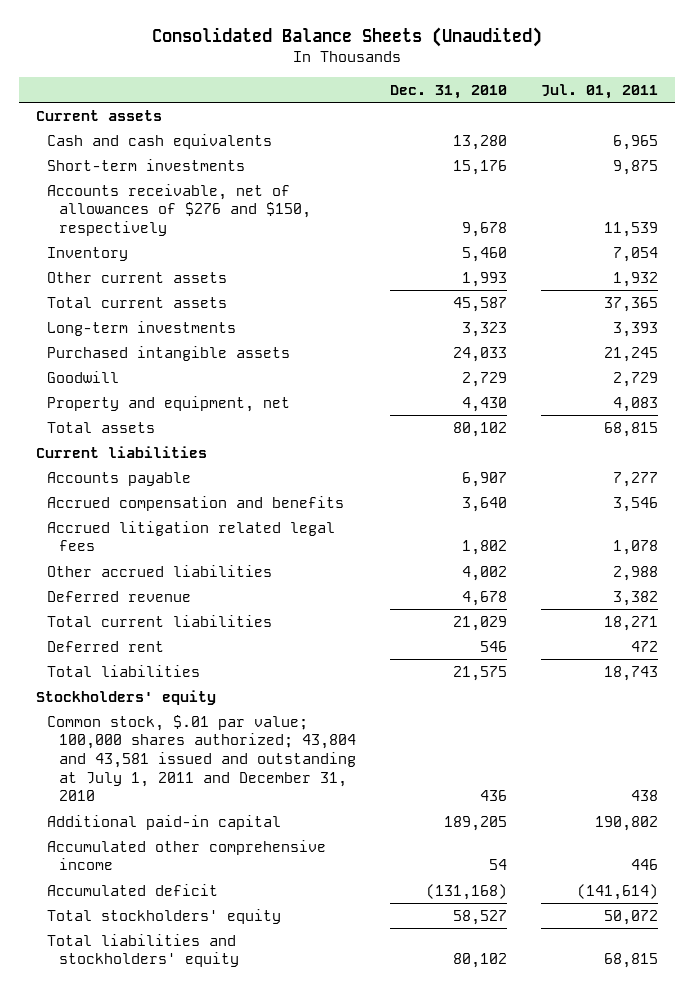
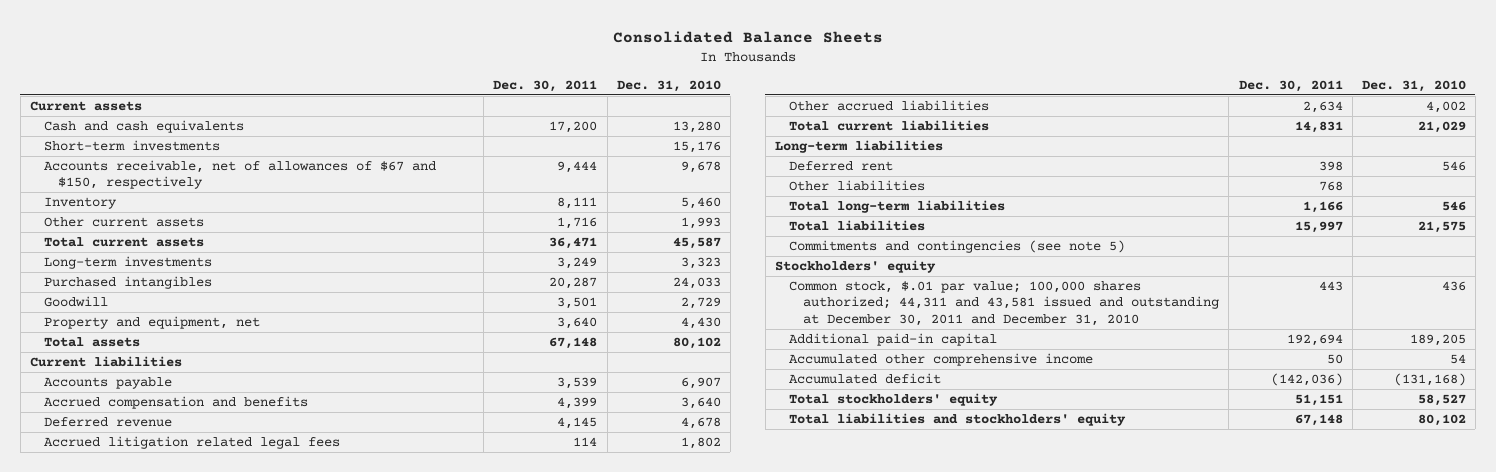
[151,27,542,48] Consolidated Balance Sheets (Unaudited) -> [612,30,883,43] Consolidated Balance Sheets
[540,83,658,99] Jul. 01, 2011 -> none
none -> [493,79,598,92] Dec. 30, 2011
[47,183,311,237] Accounts receivable, net of allowances of $276 and $150, respectively -> [44,160,437,190] Accounts receivable, net of allowances of $67 and $150, respectively
[47,345,291,361] Purchased intangible assets -> [44,276,213,290] Purchased intangibles
[47,590,192,602] Deferred revenue -> [44,417,173,428] Deferred revenue
none -> [774,140,943,154] Long-term liabilities
none -> [789,180,926,192] Other liabilities
none -> [789,200,1006,214] Total long-term liabilities
none -> [789,240,1126,254] Commitments and contingencies (see note 5)
[47,714,356,802] Common stock, $.01 par value; 100,000 shares authorized; 43,804 and 43,581 issued and outstanding at July 1, 2011 and December 31, 2010 -> [789,281,1220,326] Common stock, $.01 par value; 100,000 shares authorized; 44,311 and 43,581 issued and outstanding at December 30, 2011 and December 31, 2010

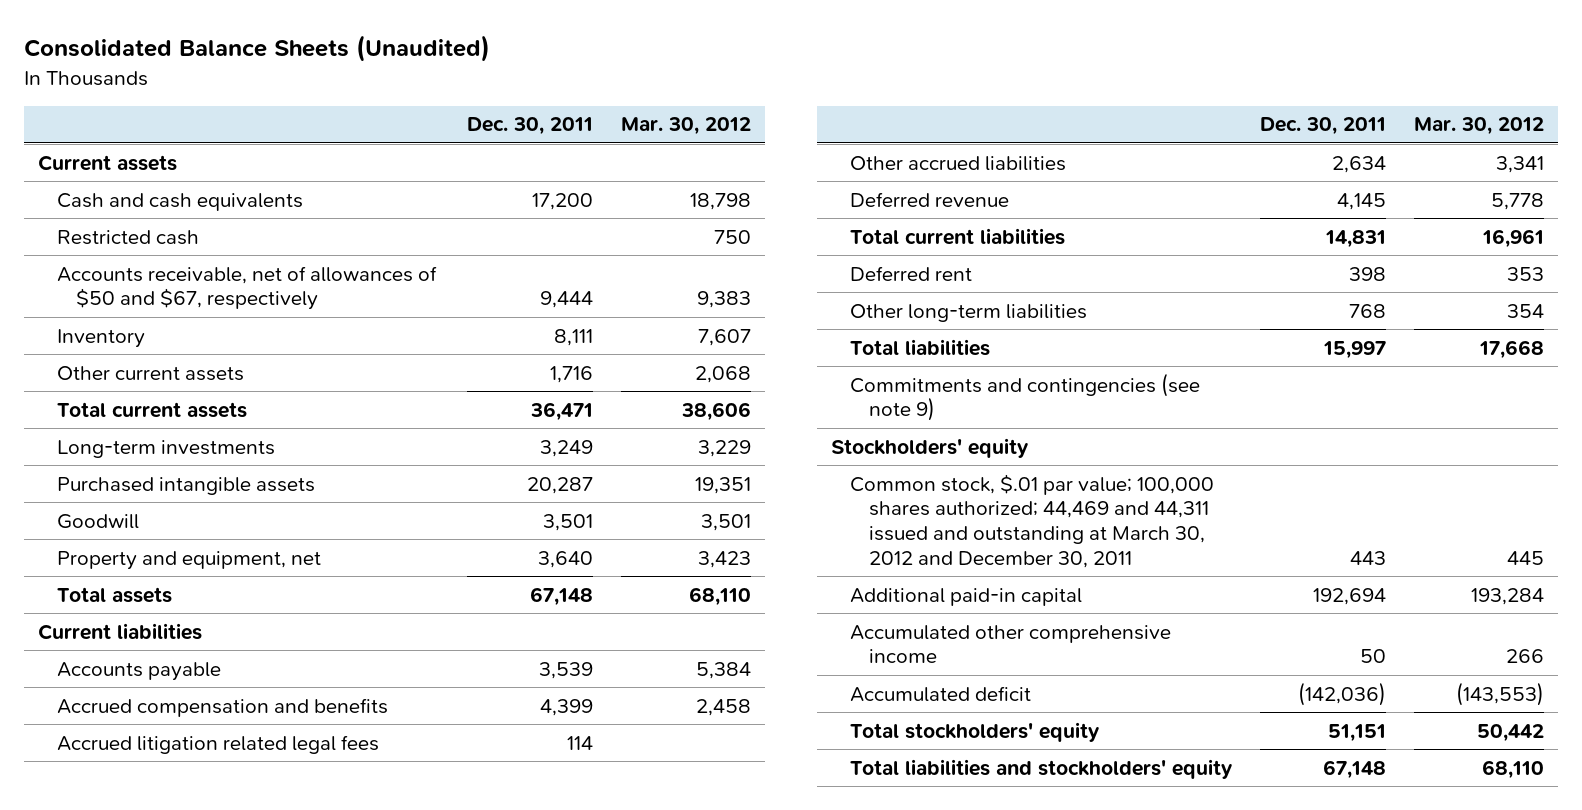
[612,30,883,43] Consolidated Balance Sheets -> [23,35,490,63] Consolidated Balance Sheets (Unaudited)
[616,79,721,92] Dec. 31, 2010 -> none
none -> [620,117,751,136] Mar. 30, 2012
[44,140,221,152] Short-term investments -> none
none -> [56,229,199,245] Restricted cash
[44,160,437,190] Accounts receivable, net of allowances of $67 and $150, respectively -> [56,265,437,311] Accounts receivable, net of allowances of $50 and $67, respectively
[44,276,213,290] Purchased intangibles -> [56,476,315,495] Purchased intangible assets
[44,417,173,428] Deferred revenue -> [850,191,1010,207] Deferred revenue
[774,140,943,154] Long-term liabilities -> none
[789,200,1006,214] Total long-term liabilities -> none
[789,180,926,192] Other liabilities -> [850,303,1088,322] Other long-term liabilities
[789,240,1126,254] Commitments and contingencies (see note 5) -> [850,372,1201,422] Commitments and contingencies (see note 9)
[789,281,1220,326] Common stock, $.01 par value; 100,000 shares authorized; 44,311 and 43,581 issued and outstanding at December 30, 2011 and December 31, 2010 -> [850,473,1215,569] Common stock, $.01 par value; 100,000 shares authorized; 44,469 and 44,311 issued and outstanding at March 30, 2012 and December 30, 2011

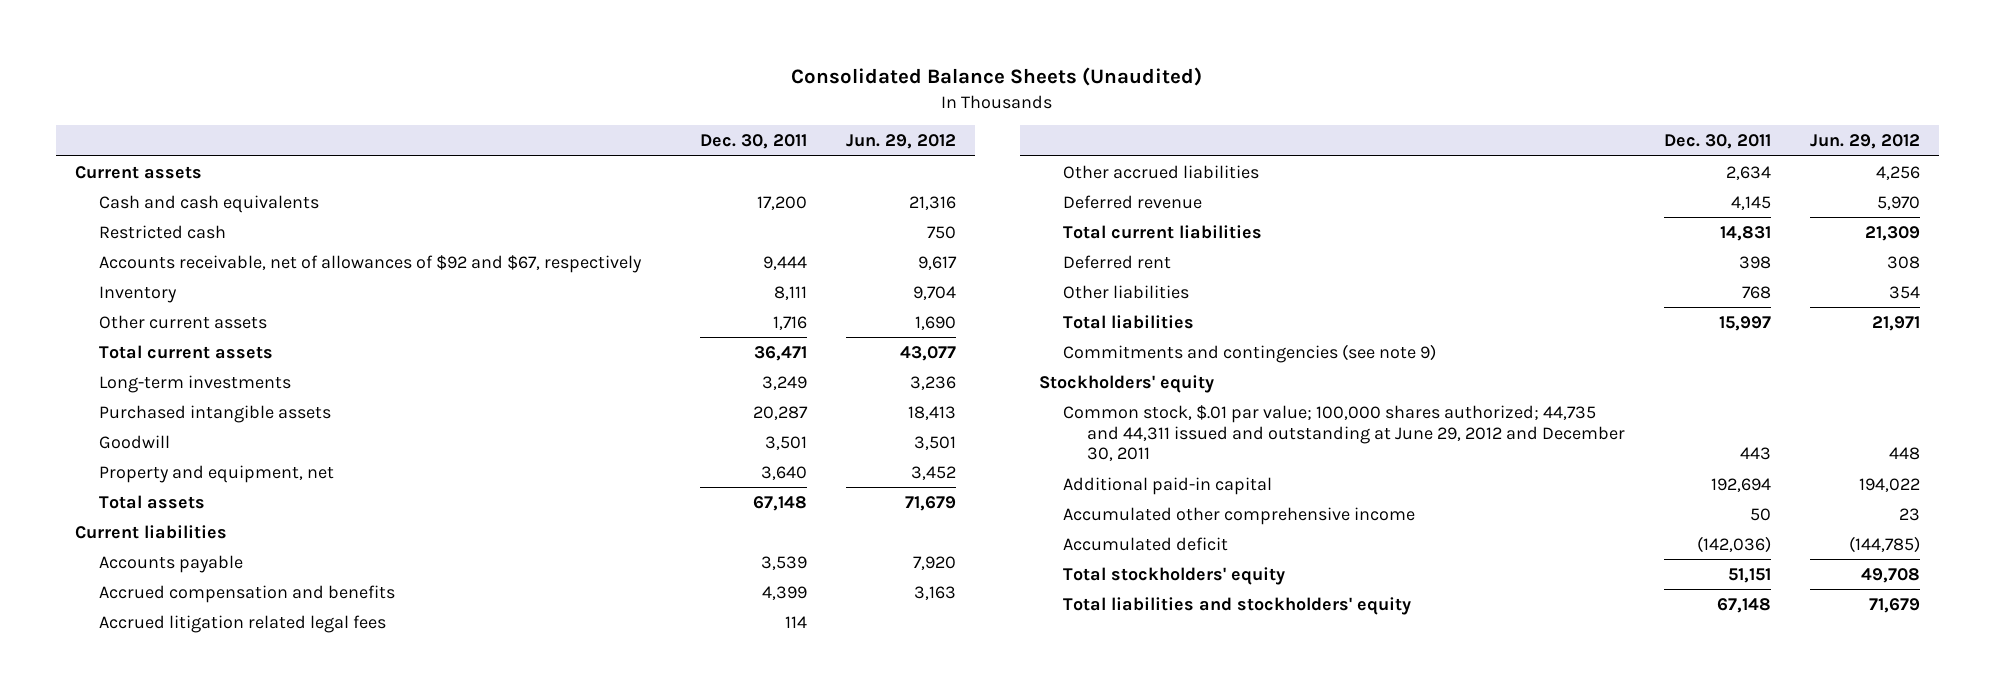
[620,117,751,136] Mar. 30, 2012 -> none
none -> [845,134,956,150] Jun. 29, 2012
[56,265,437,311] Accounts receivable, net of allowances of $50 and $67, respectively -> [98,254,642,273] Accounts receivable, net of allowances of $92 and $67, respectively
[850,303,1088,322] Other long-term liabilities -> [1062,284,1189,299] Other liabilities
[850,473,1215,569] Common stock, $.01 par value; 100,000 shares authorized; 44,469 and 44,311 issued and outstanding at March 30, 2012 and December 30, 2011 -> [1062,404,1625,462] Common stock, $.01 par value; 100,000 shares authorized; 44,735 and 44,311 issued and outstanding at June 29, 2012 and December 30, 2011

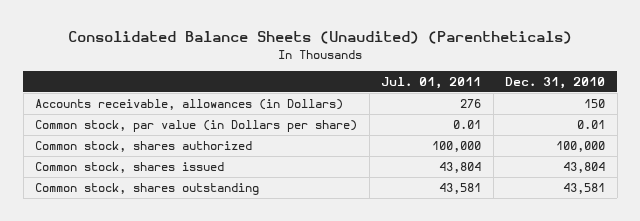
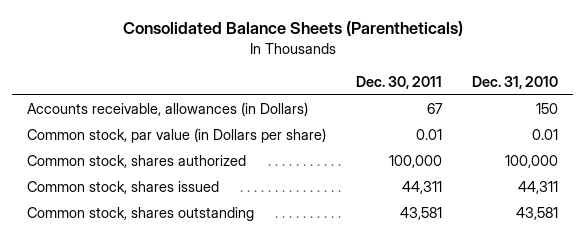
[68,31,573,45] Consolidated Balance Sheets (Unaudited) (Parentheticals) -> [122,21,463,37] Consolidated Balance Sheets (Parentheticals)
[381,77,482,90] Jul. 01, 2011 -> none
none -> [356,75,443,89] Dec. 30, 2011
[563,162,606,174] 43,804 -> [518,181,559,195] 44,311

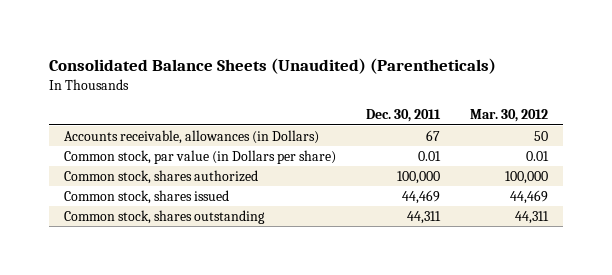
[122,21,463,37] Consolidated Balance Sheets (Parentheticals) -> [49,58,497,75] Consolidated Balance Sheets (Unaudited) (Parentheticals)
[472,75,559,89] Dec. 31, 2010 -> none
none -> [470,109,549,123] Mar. 30, 2012
[402,181,443,195] 44,311 -> [402,190,441,205] 44,469
[400,207,443,221] 43,581 -> [407,211,442,225] 44,311

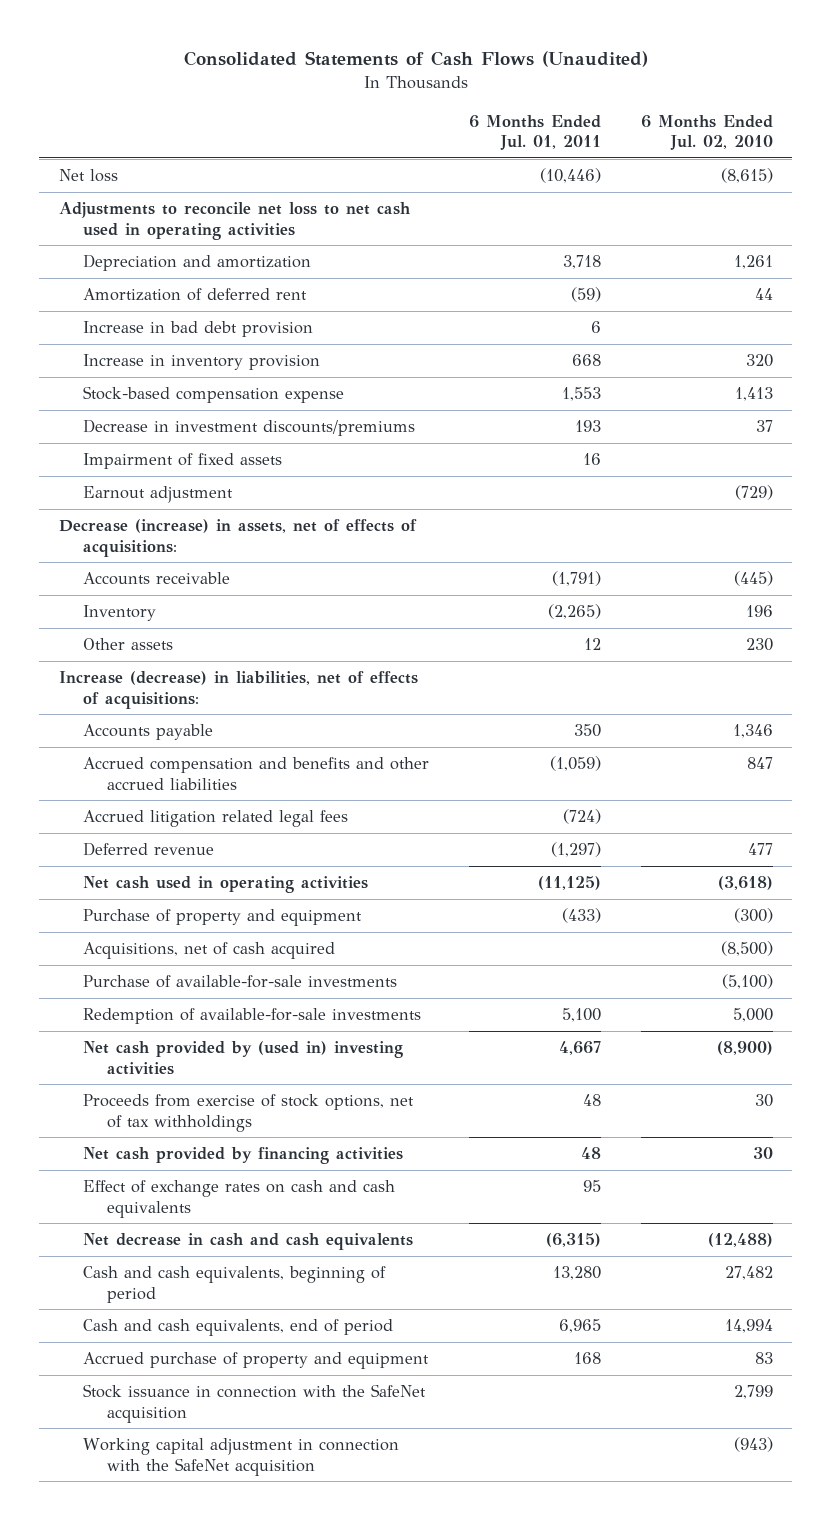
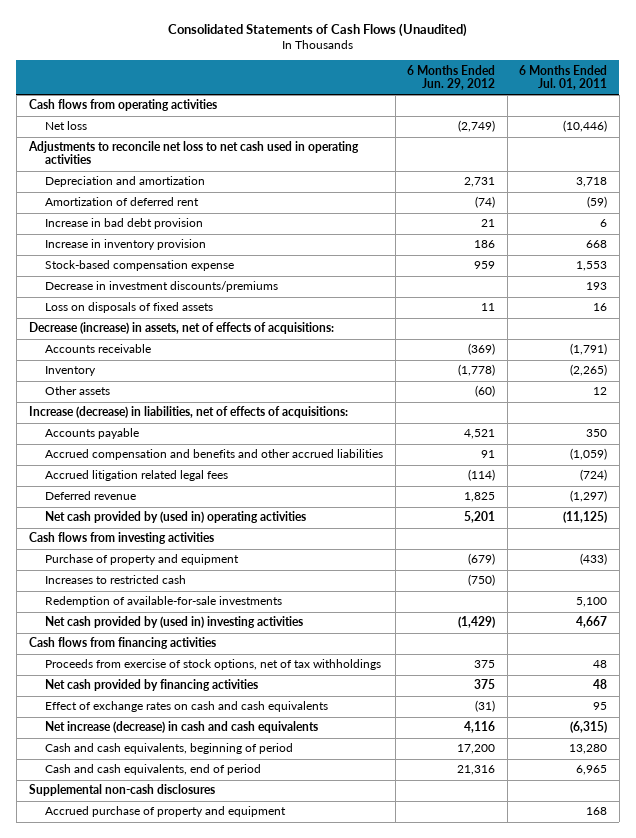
[640,114,773,151] 6 Months Ended Jul. 02, 2010 -> none
none -> [407,64,496,90] 6 Months Ended Jun. 29, 2012
none -> [28,99,217,112] Cash flows from operating activities
[83,486,234,504] Earnout adjustment -> none
[83,453,283,470] Impairment of fixed assets -> [45,302,214,314] Loss on disposals of fixed assets
[83,876,369,894] Net cash used in operating activities -> [45,511,307,524] Net cash provided by (used in) operating activities
none -> [28,532,214,545] Cash flows from investing activities
[83,942,336,960] Acquisitions, net of cash acquired -> none
[83,975,398,989] Purchase of available-for-sale investments -> none
none -> [45,575,187,585] Increases to restricted cash
none -> [28,637,216,650] Cash flows from financing activities
[83,1233,414,1251] Net decrease in cash and cash equivalents -> [45,721,319,734] Net increase (decrease) in cash and cash equivalents
none -> [28,784,215,797] Supplemental non-cash disclosures
[83,1384,427,1423] Stock issuance in connection with the SafeNet acquisition -> none
[83,1438,400,1476] Working capital adjustment in connection with the SafeNet acquisition -> none

